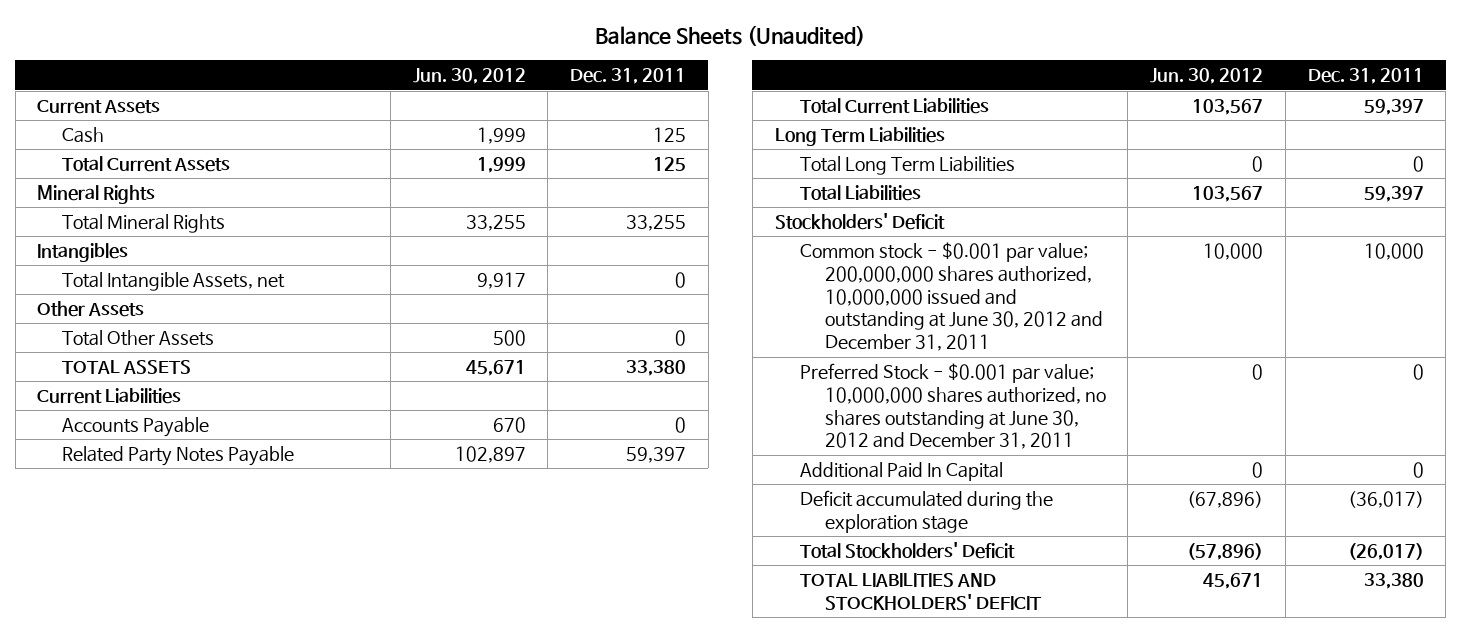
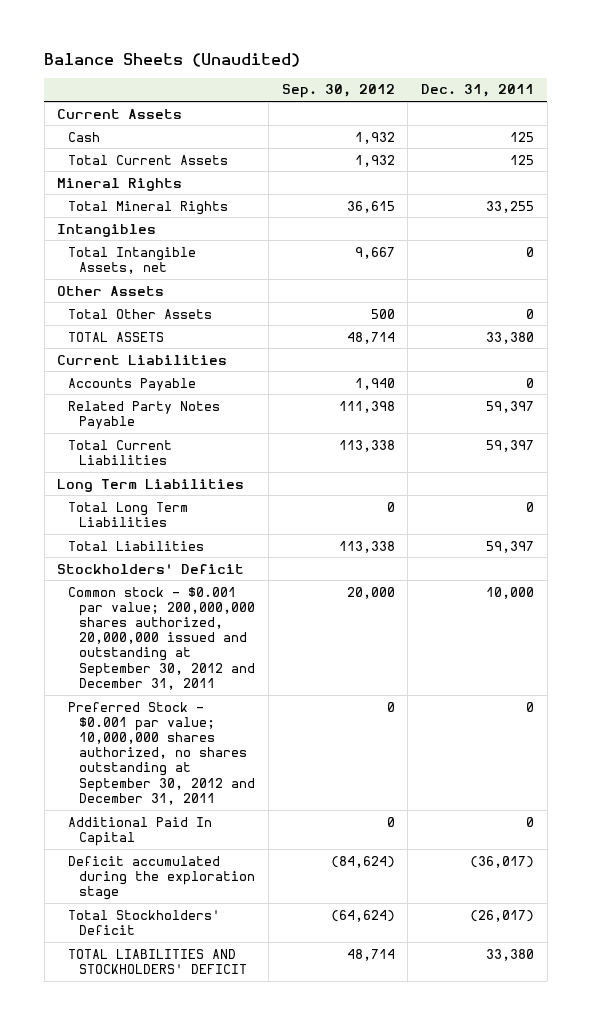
[412,68,526,85] Jun. 30, 2012 -> none
none -> [281,84,395,99] Sep. 30, 2012
[799,242,1103,352] Common stock - $0.001 par value; 200,000,000 shares authorized, 10,000,000 issued and outstanding at June 30, 2012 and December 31, 2011 -> [68,586,256,690] Common stock - $0.001 par value; 200,000,000 shares authorized, 20,000,000 issued and outstanding at September 30, 2012 and December 31, 2011
[799,363,1106,450] Preferred Stock - $0.001 par value; 10,000,000 shares authorized, no shares outstanding at June 30, 2012 and December 31, 2011 -> [68,701,256,805] Preferred Stock - $0.001 par value; 10,000,000 shares authorized, no shares outstanding at September 30, 2012 and December 31, 2011

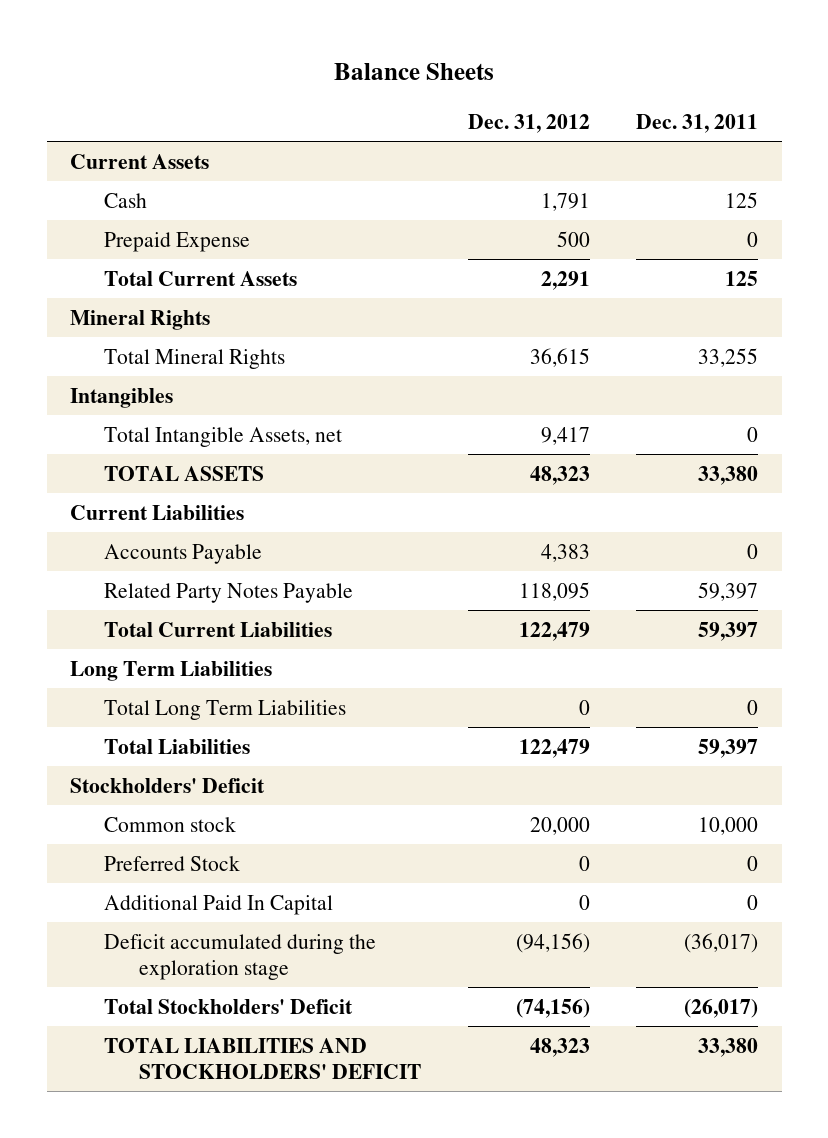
[44,52,301,67] Balance Sheets (Unaudited) -> [334,63,495,81] Balance Sheets
[281,84,395,99] Sep. 30, 2012 -> none
none -> [467,113,590,133] Dec. 31, 2012
none -> [104,231,251,252] Prepaid Expense
[57,285,165,296] Other Assets -> none
[68,308,213,319] Total Other Assets -> none
[68,586,256,690] Common stock - $0.001 par value; 200,000,000 shares authorized, 20,000,000 issued and outstanding at September 30, 2012 and December 31, 2011 -> [104,816,237,832] Common stock
[68,701,256,805] Preferred Stock - $0.001 par value; 10,000,000 shares authorized, no shares outstanding at September 30, 2012 and December 31, 2011 -> [104,855,241,871] Preferred Stock

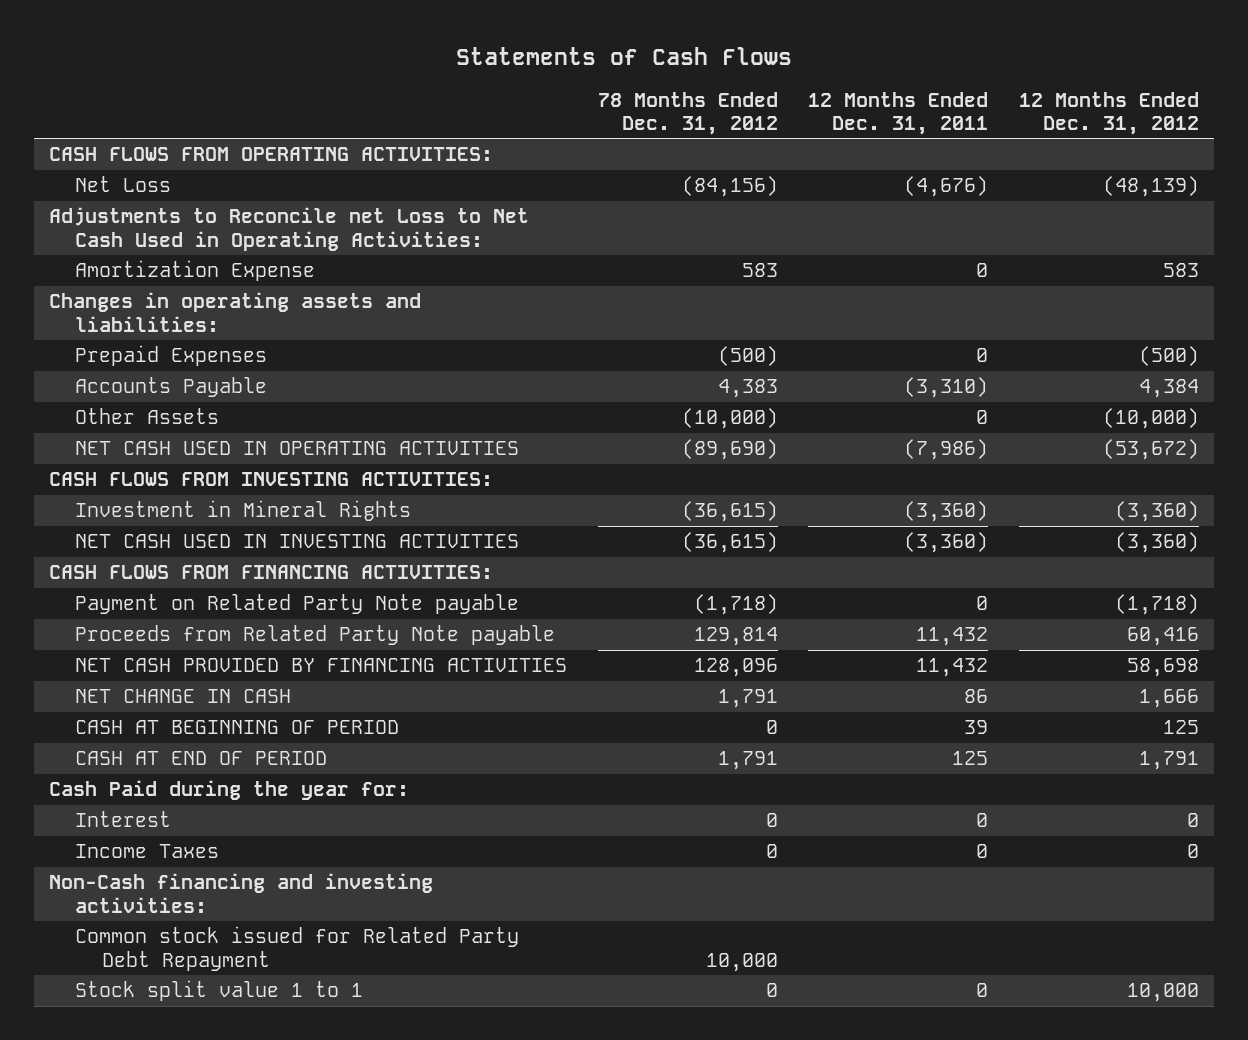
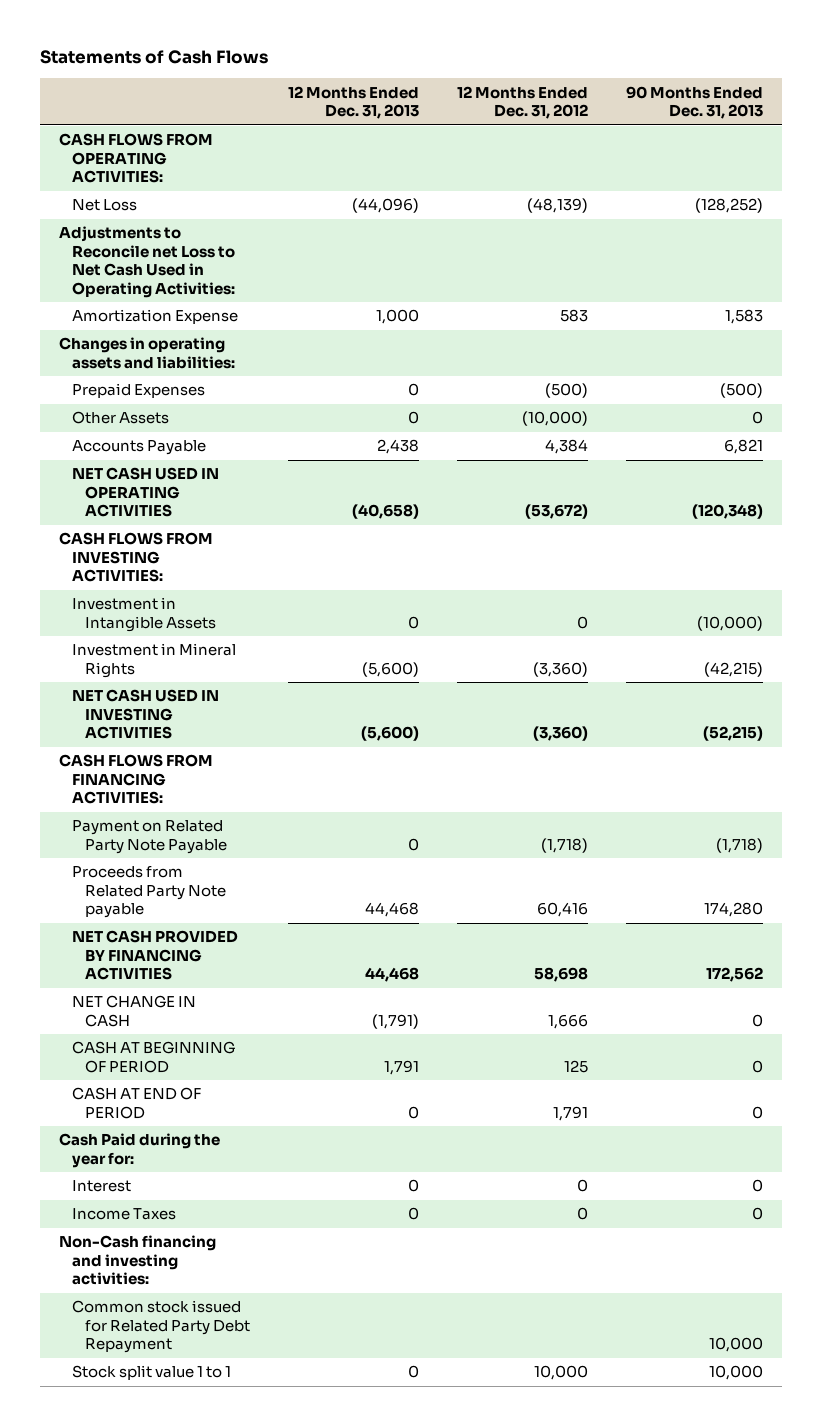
[597,91,778,136] 78 Months Ended Dec. 31, 2012 -> none
[808,91,989,136] 12 Months Ended Dec. 31, 2011 -> none
none -> [287,85,419,120] 12 Months Ended Dec. 31, 2013
none -> [625,85,763,120] 90 Months Ended Dec. 31, 2013
[75,377,268,398] Accounts Payable -> [72,440,207,456] Accounts Payable
none -> [72,597,216,632] Investment in Intangible Assets
[75,594,520,615] Payment on Related Party Note payable -> [72,820,227,854] Payment on Related Party Note Payable

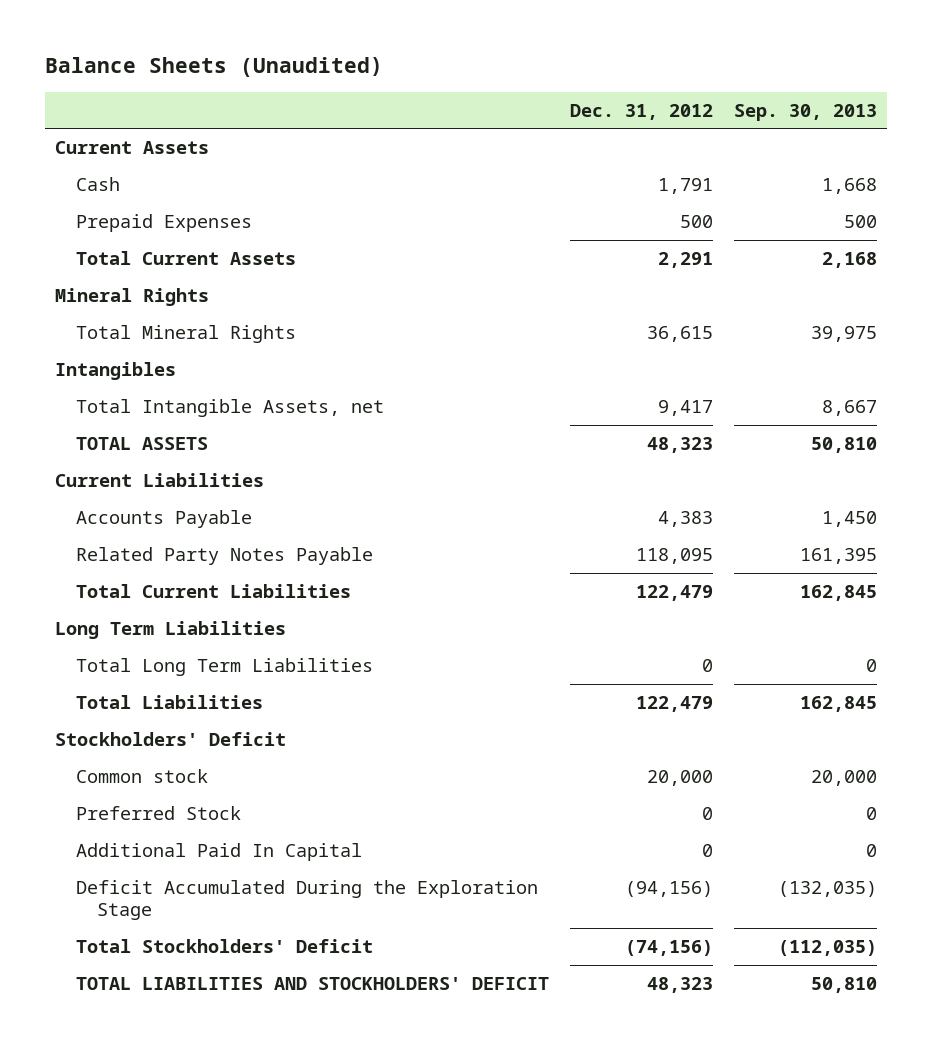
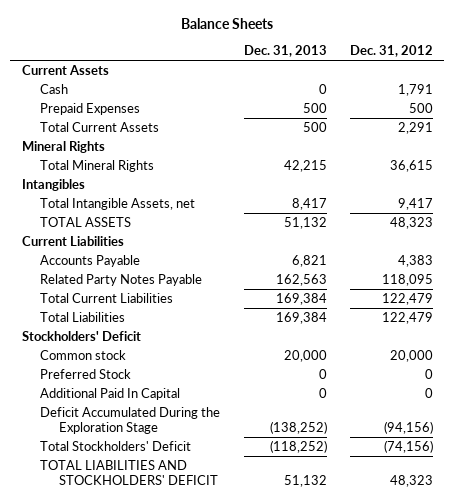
[44,57,383,78] Balance Sheets (Unaudited) -> [181,18,274,30] Balance Sheets
[733,103,877,121] Sep. 30, 2013 -> none
none -> [243,45,327,58] Dec. 31, 2013
[55,620,287,639] Long Term Liabilities -> none
[76,657,374,676] Total Long Term Liabilities -> none

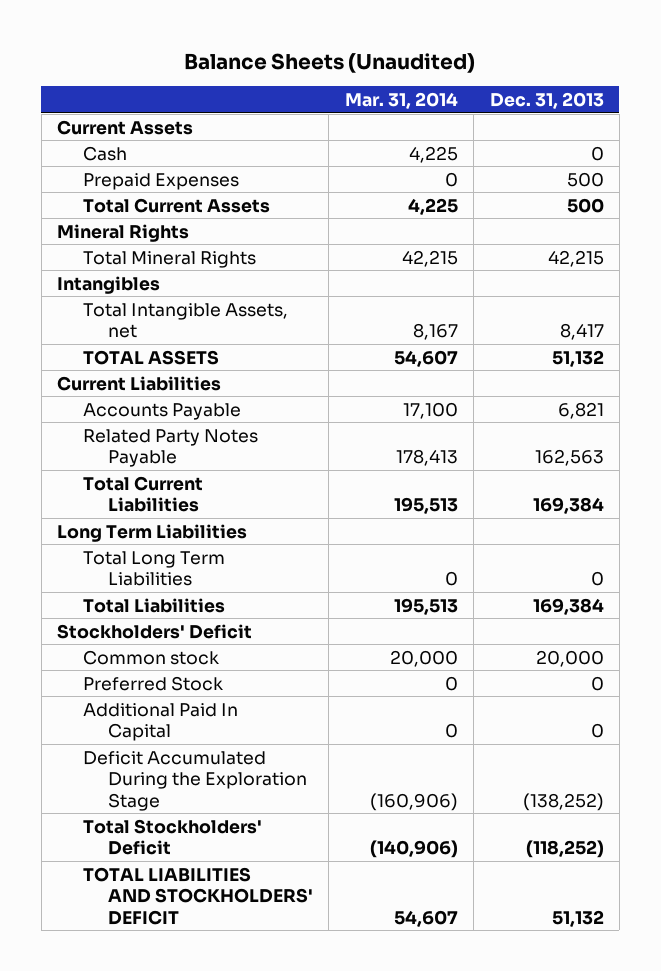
[181,18,274,30] Balance Sheets -> [184,52,476,73] Balance Sheets (Unaudited)
[349,45,433,58] Dec. 31, 2012 -> none
none -> [344,92,458,110] Mar. 31, 2014
none -> [57,523,248,542] Long Term Liabilities
none -> [82,550,225,587] Total Long Term Liabilities

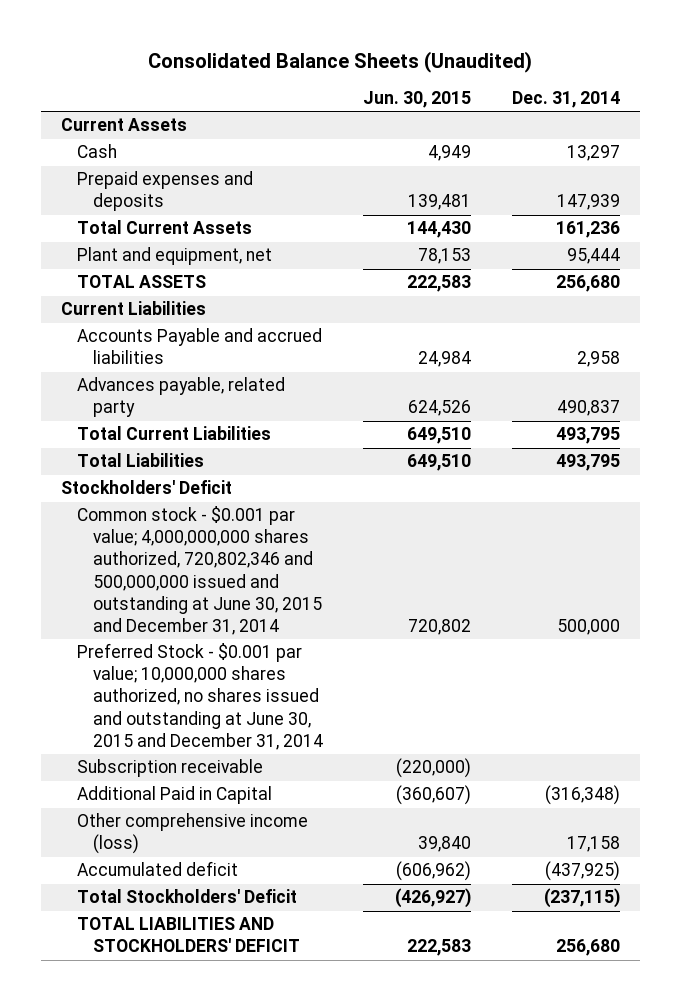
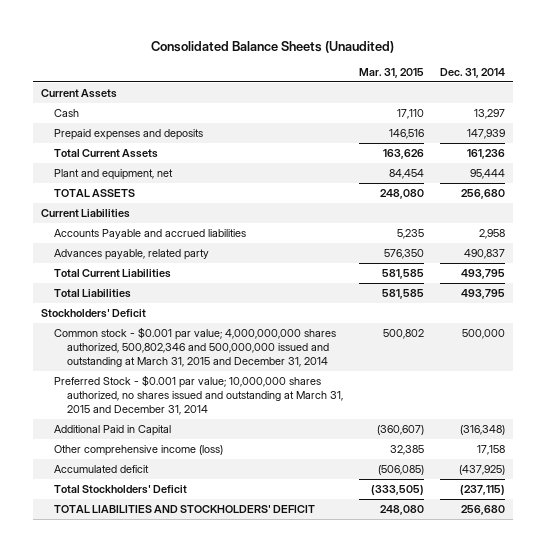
[363,91,472,109] Jun. 30, 2015 -> none
none -> [359,67,425,78] Mar. 31, 2015
[76,759,263,778] Subscription receivable -> none
[76,506,322,635] Common stock - $0.001 par value; 4,000,000,000 shares authorized, 720,802,346 and 500,000,000 issued and outstanding at June 30, 2015 and December 31, 2014 -> [54,327,337,367] Common stock - $0.001 par value; 4,000,000,000 shares authorized, 500,802,346 and 500,000,000 issued and outstanding at March 31, 2015 and December 31, 2014
[76,643,323,750] Preferred Stock - $0.001 par value; 10,000,000 shares authorized, no shares issued and outstanding at June 30, 2015 and December 31, 2014 -> [54,375,343,415] Preferred Stock - $0.001 par value; 10,000,000 shares authorized, no shares issued and outstanding at March 31, 2015 and December 31, 2014

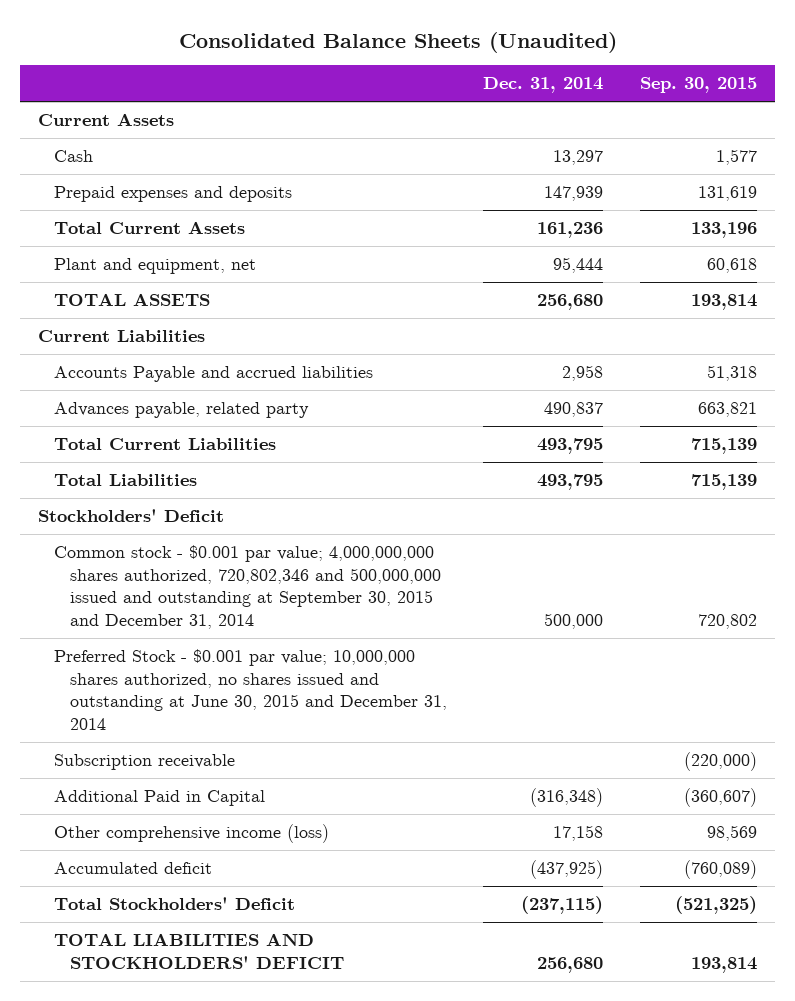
[359,67,425,78] Mar. 31, 2015 -> none
none -> [639,77,757,94] Sep. 30, 2015
[54,327,337,367] Common stock - $0.001 par value; 4,000,000,000 shares authorized, 500,802,346 and 500,000,000 issued and outstanding at March 31, 2015 and December 31, 2014 -> [54,545,442,629] Common stock - $0.001 par value; 4,000,000,000 shares authorized, 720,802,346 and 500,000,000 issued and outstanding at September 30, 2015 and December 31, 2014
[54,375,343,415] Preferred Stock - $0.001 par value; 10,000,000 shares authorized, no shares issued and outstanding at March 31, 2015 and December 31, 2014 -> [54,649,448,730] Preferred Stock - $0.001 par value; 10,000,000 shares authorized, no shares issued and outstanding at June 30, 2015 and December 31, 2014
none -> [54,754,236,771] Subscription receivable

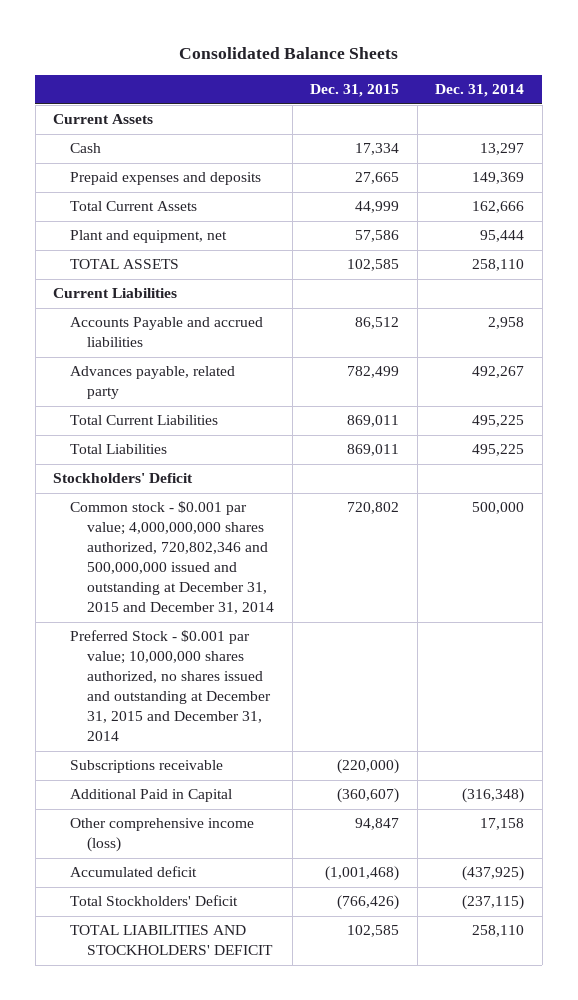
[178,31,617,53] Consolidated Balance Sheets (Unaudited) -> [178,47,398,60] Consolidated Balance Sheets
[639,77,757,94] Sep. 30, 2015 -> none
none -> [310,84,400,98] Dec. 31, 2015
[544,186,604,202] 147,939 -> [472,172,525,185] 149,369
[537,222,604,239] 161,236 -> [472,201,525,214] 162,666
[537,294,604,311] 256,680 -> [472,259,525,272] 258,110
[544,402,604,418] 490,837 -> [472,366,525,379] 492,267
[537,438,604,455] 493,795 -> [472,415,525,428] 495,225
[537,474,604,491] 493,795 -> [472,444,525,457] 495,225
[54,545,442,629] Common stock - $0.001 par value; 4,000,000,000 shares authorized, 720,802,346 and 500,000,000 issued and outstanding at September 30, 2015 and December 31, 2014 -> [70,501,275,615] Common stock - $0.001 par value; 4,000,000,000 shares authorized, 720,802,346 and 500,000,000 issued and outstanding at December 31, 2015 and December 31, 2014
[54,649,448,730] Preferred Stock - $0.001 par value; 10,000,000 shares authorized, no shares issued and outstanding at June 30, 2015 and December 31, 2014 -> [70,630,272,742] Preferred Stock - $0.001 par value; 10,000,000 shares authorized, no shares issued and outstanding at December 31, 2015 and December 31, 2014
[54,754,236,771] Subscription receivable -> [70,760,224,774] Subscriptions receivable
[537,956,604,973] 256,680 -> [472,925,525,938] 258,110

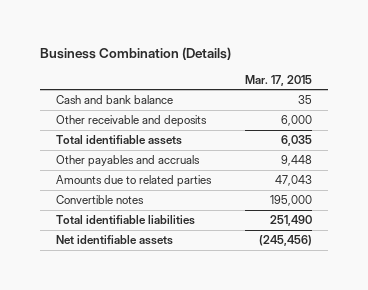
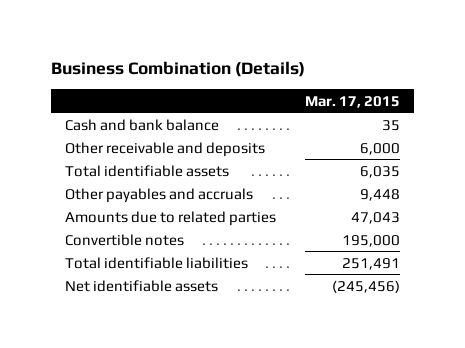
[269,215,312,227] 251,490 -> [341,257,400,270] 251,491

